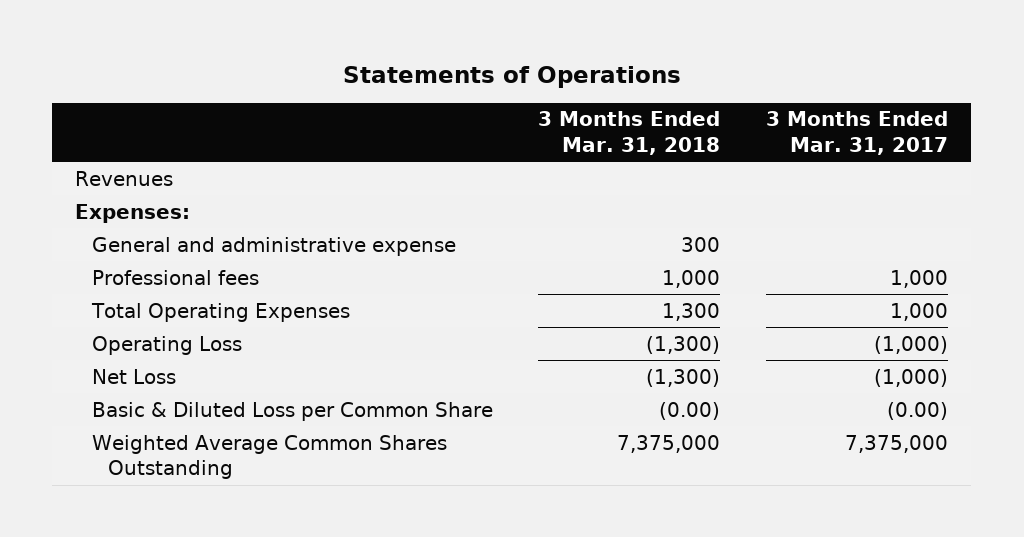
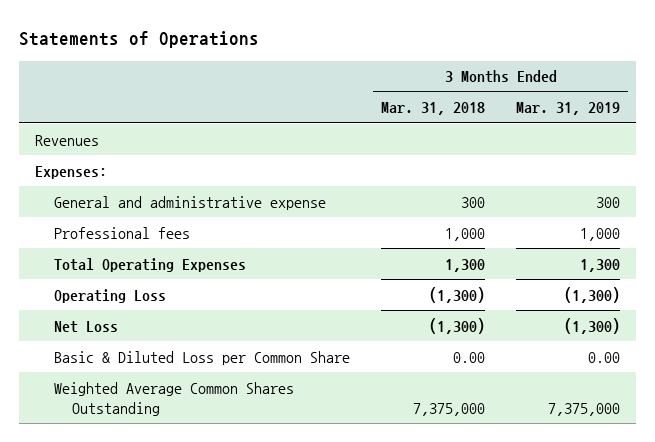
[766,111,949,155] 3 Months Ended Mar. 31, 2017 -> none
none -> [516,102,621,116] Mar. 31, 2019
[659,401,721,420] (0.00) -> [452,351,485,363] 0.00

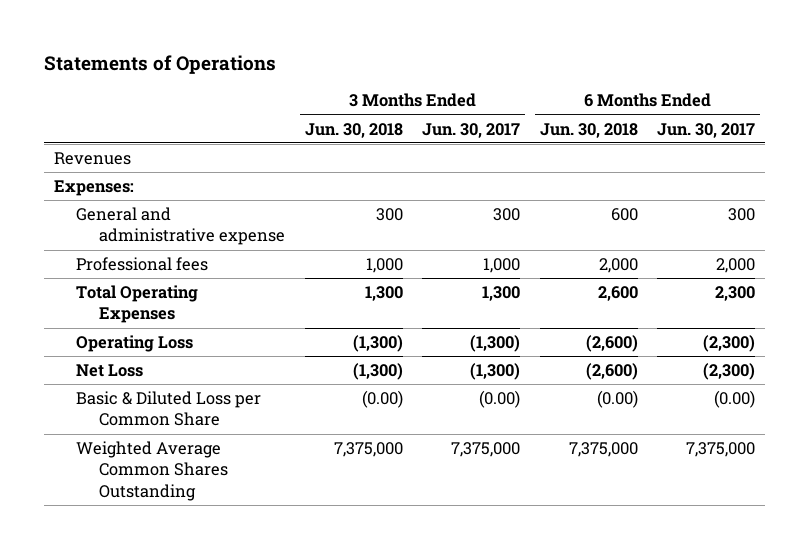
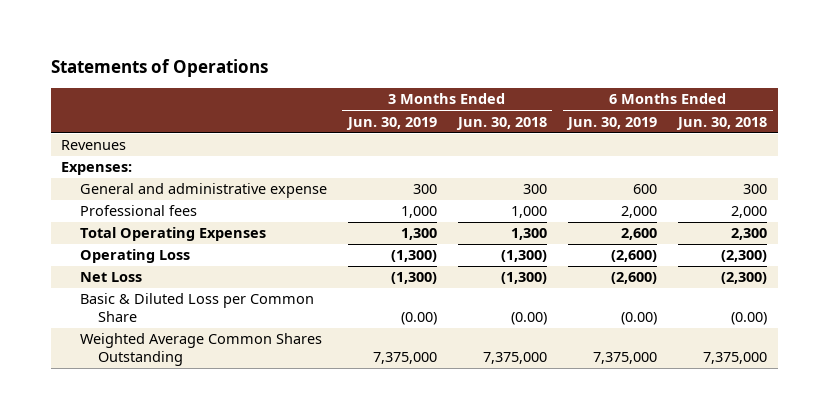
[422,122,521,138] Jun. 30, 2017 -> none
[657,122,756,138] Jun. 30, 2017 -> none
none -> [345,116,437,130] Jun. 30, 2019
none -> [566,116,658,130] Jun. 30, 2019
[610,208,638,222] 600 -> [743,184,768,195] 300
[597,286,638,302] 2,600 -> [731,228,768,241] 2,300
[585,335,638,353] (2,600) -> [721,250,768,263] (2,300)
[585,363,638,381] (2,600) -> [721,272,768,285] (2,300)

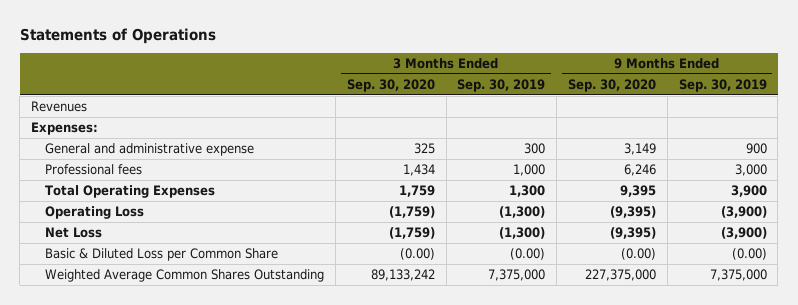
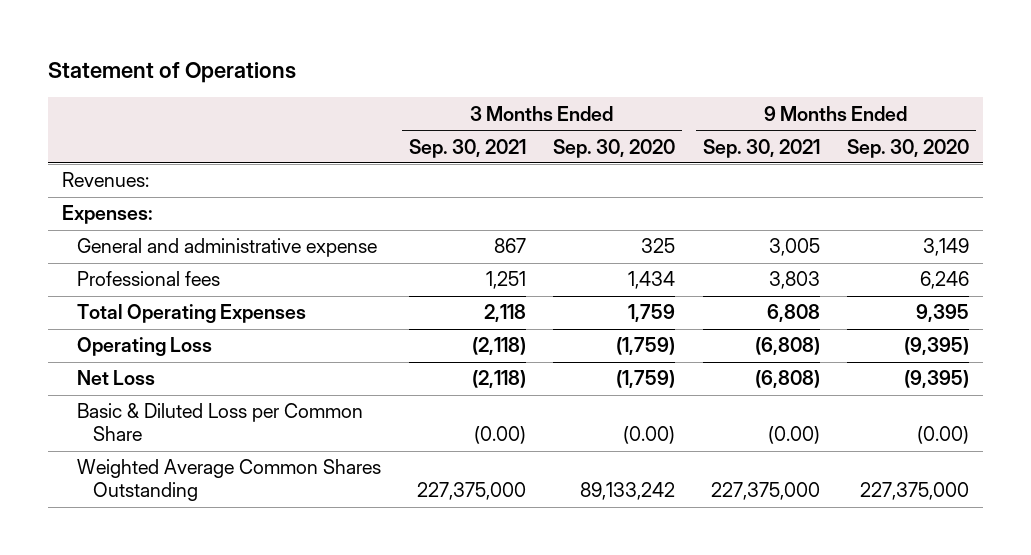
[19,27,216,44] Statements of Operations -> [47,61,296,83] Statement of Operations
[457,78,546,92] Sep. 30, 2019 -> none
[678,78,767,92] Sep. 30, 2019 -> none
none -> [408,138,526,158] Sep. 30, 2021
none -> [702,138,820,158] Sep. 30, 2021
[31,101,88,113] Revenues -> [61,172,149,188] Revenues:

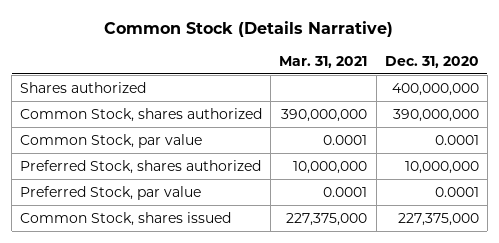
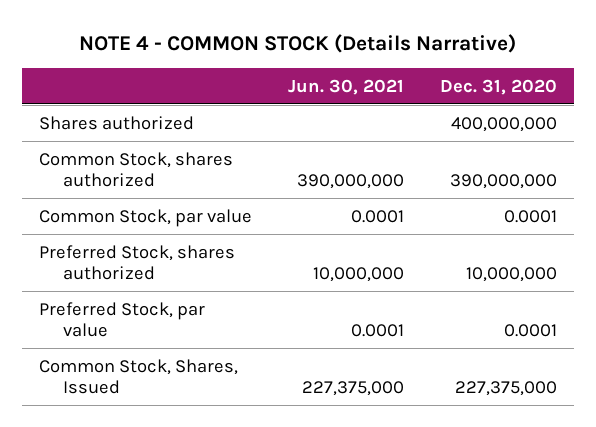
[104,20,394,37] Common Stock (Details Narrative) -> [78,33,516,53] NOTE 4 - COMMON STOCK (Details Narrative)
[279,55,368,68] Mar. 31, 2021 -> none
none -> [287,78,404,95] Jun. 30, 2021
[20,211,232,226] Common Stock, shares issued -> [39,358,239,394] Common Stock, Shares, Issued

